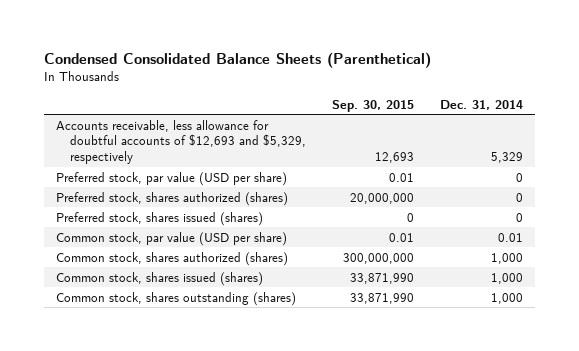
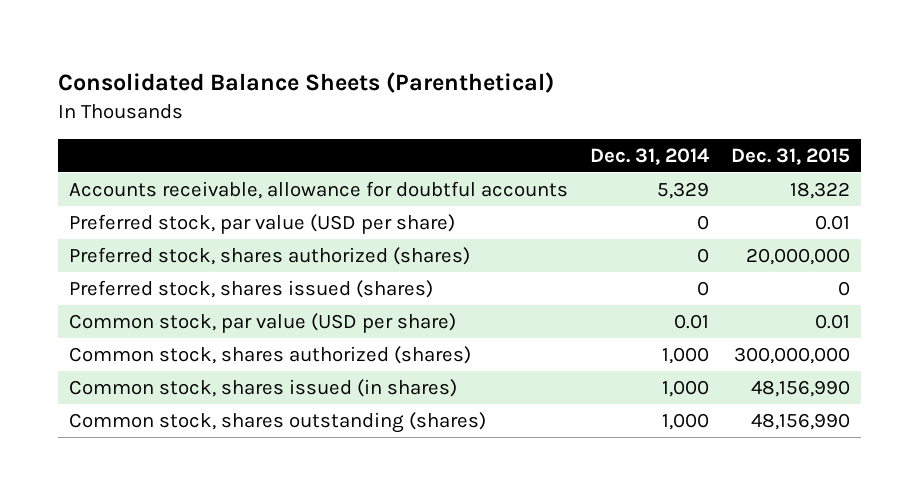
[43,51,431,68] Condensed Consolidated Balance Sheets (Parenthetical) -> [58,72,555,94] Consolidated Balance Sheets (Parenthetical)
[331,99,414,112] Sep. 30, 2015 -> none
none -> [730,147,850,165] Dec. 31, 2015
[56,119,307,165] Accounts receivable, less allowance for doubtful accounts of $12,693 and $5,329, respectively -> [69,181,569,200] Accounts receivable, allowance for doubtful accounts
[56,271,264,286] Common stock, shares issued (shares) -> [69,379,458,398] Common stock, shares issued (in shares)

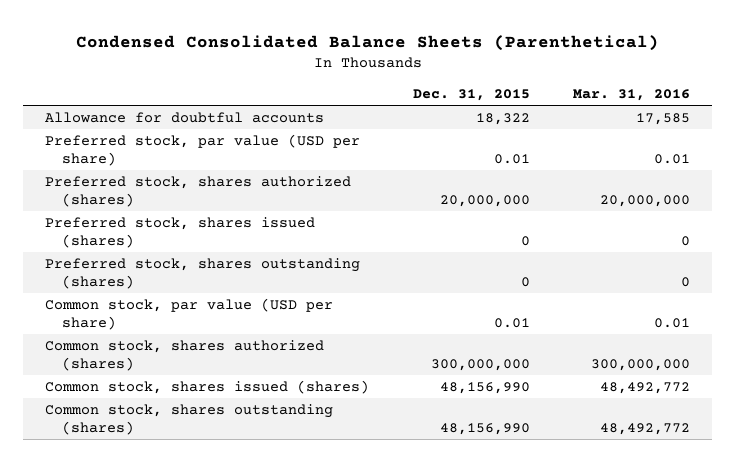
[58,72,555,94] Consolidated Balance Sheets (Parenthetical) -> [75,34,659,51] Condensed Consolidated Balance Sheets (Parenthetical)
[590,147,710,165] Dec. 31, 2014 -> none
none -> [573,89,691,102] Mar. 31, 2016
[69,181,569,200] Accounts receivable, allowance for doubtful accounts -> [44,111,324,123] Allowance for doubtful accounts
none -> [44,257,360,289] Preferred stock, shares outstanding (shares)
[69,379,458,398] Common stock, shares issued (in shares) -> [44,379,369,394] Common stock, shares issued (shares)

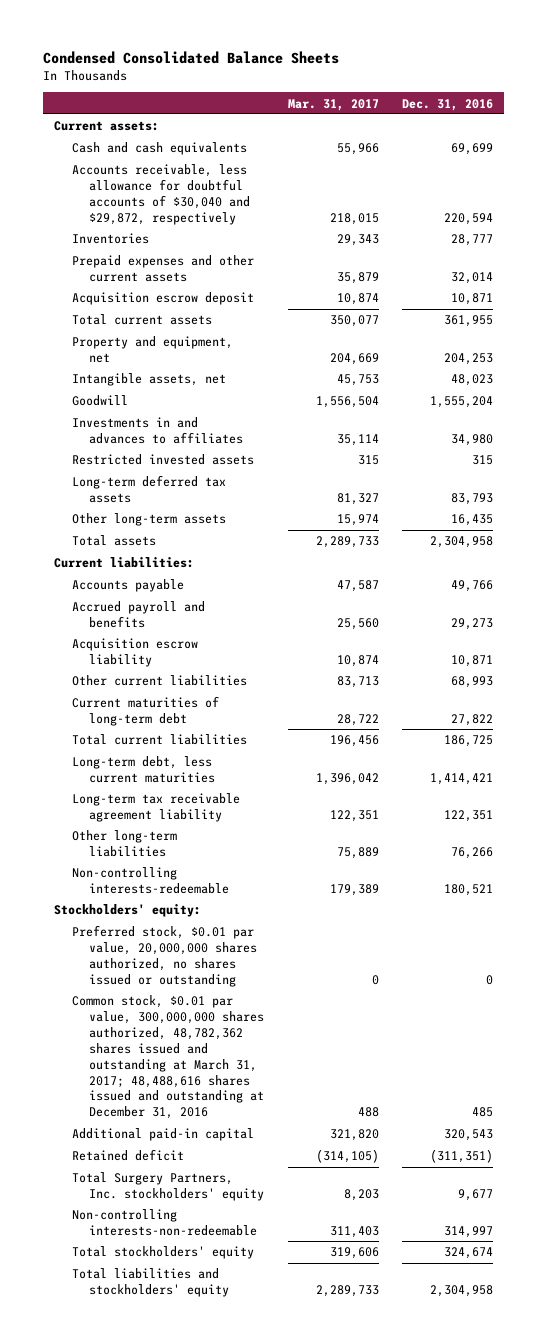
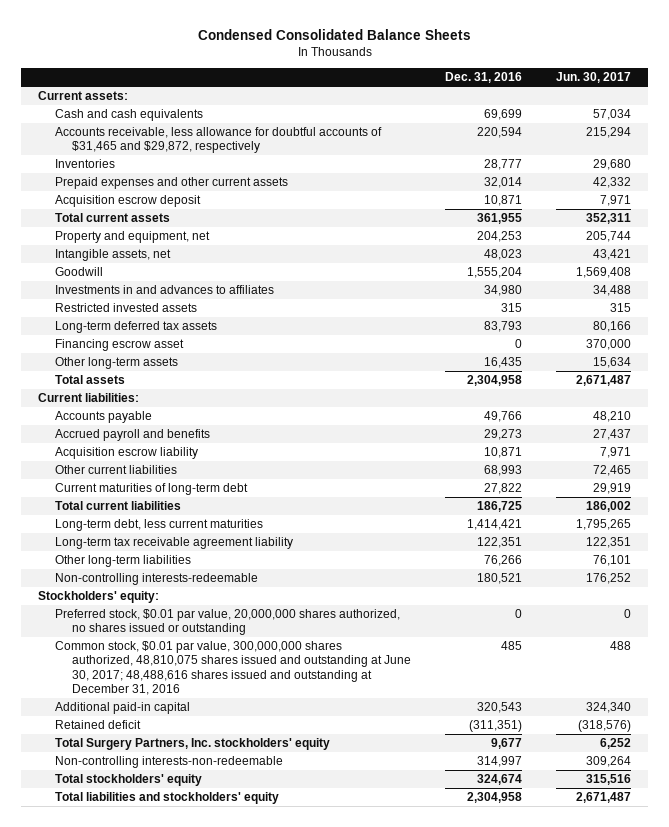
[287,98,379,111] Mar. 31, 2017 -> none
none -> [555,72,631,84] Jun. 30, 2017
[71,164,251,225] Accounts receivable, less allowance for doubtful accounts of $30,040 and $29,872, respectively -> [55,127,383,154] Accounts receivable, less allowance for doubtful accounts of $31,465 and $29,872, respectively
none -> [55,339,185,352] Financing escrow asset
[71,995,265,1120] Common stock, $0.01 par value, 300,000,000 shares authorized, 48,782,362 shares issued and outstanding at March 31, 2017; 48,488,616 shares issued and outstanding at December 31, 2016 -> [55,641,412,695] Common stock, $0.01 par value, 300,000,000 shares authorized, 48,810,075 shares issued and outstanding at June 30, 2017; 48,488,616 shares issued and outstanding at December 31, 2016

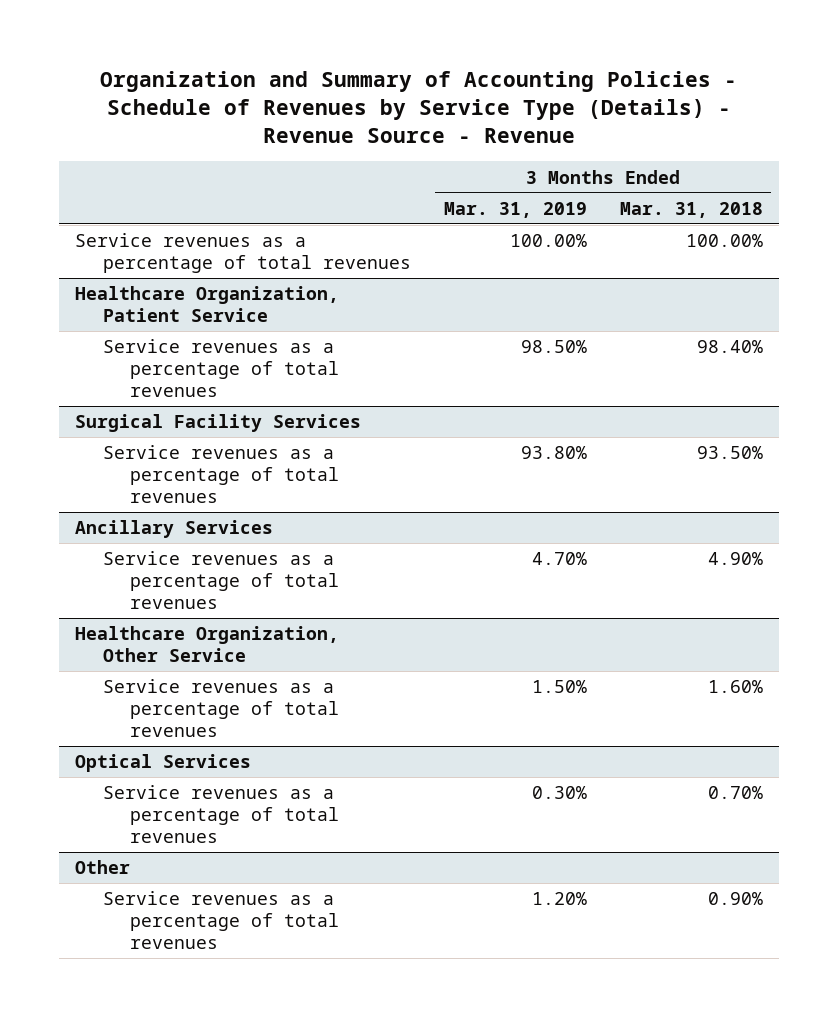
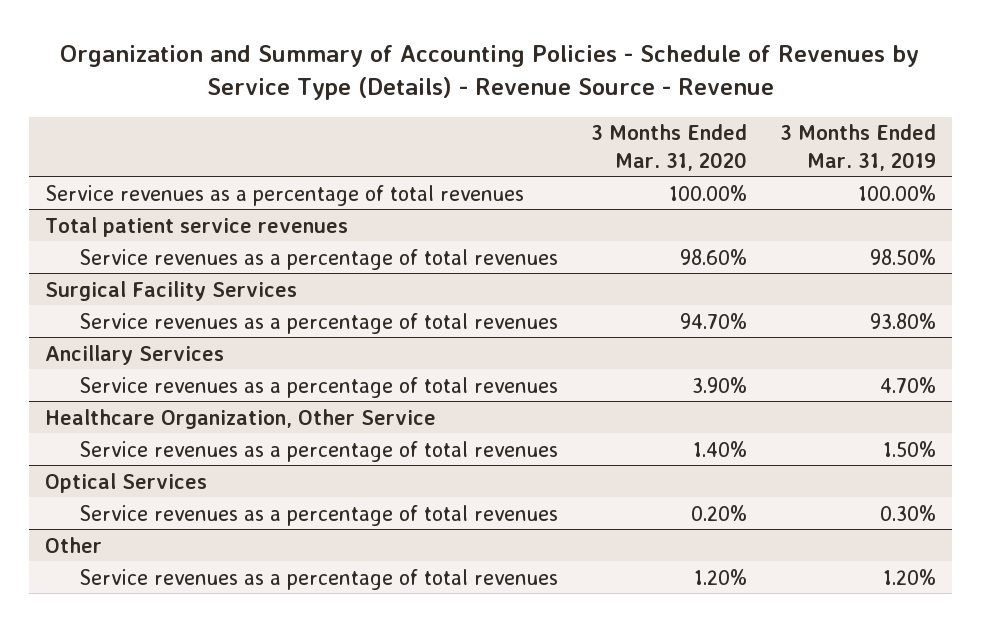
[619,201,763,218] Mar. 31, 2018 -> none
none -> [590,124,747,171] 3 Months Ended Mar. 31, 2020
[75,286,340,323] Healthcare Organization, Patient Service -> [45,216,349,237] Total patient service revenues

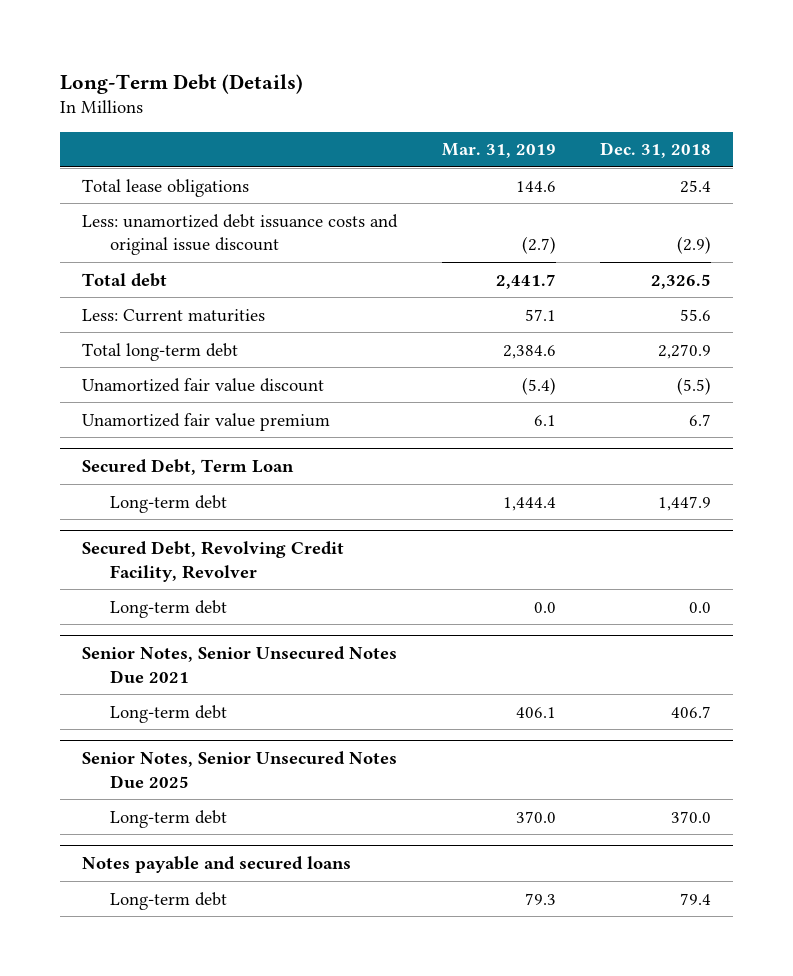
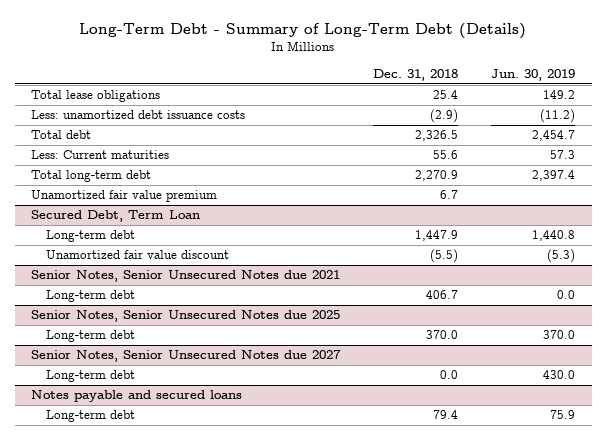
[60,73,304,94] Long-Term Debt (Details) -> [79,23,527,40] Long-Term Debt - Summary of Long-Term Debt (Details)
[441,143,556,159] Mar. 31, 2019 -> none
none -> [491,68,576,81] Jun. 30, 2019
[82,213,399,256] Less: unamortized debt issuance costs and original issue discount -> [31,110,246,120] Less: unamortized debt issuance costs
[82,377,325,392] Unamortized fair value discount -> none
[82,541,345,582] Secured Debt, Revolving Credit Facility, Revolver -> none
[109,599,227,618] Long-term debt -> none
none -> [46,250,230,260] Unamortized fair value discount
[82,646,398,684] Senior Notes, Senior Unsecured Notes Due 2021 -> [31,270,341,283] Senior Notes, Senior Unsecured Notes due 2021
[82,751,398,789] Senior Notes, Senior Unsecured Notes Due 2025 -> [31,310,341,323] Senior Notes, Senior Unsecured Notes due 2025
none -> [31,350,342,363] Senior Notes, Senior Unsecured Notes due 2027
none -> [46,370,136,383] Long-term debt

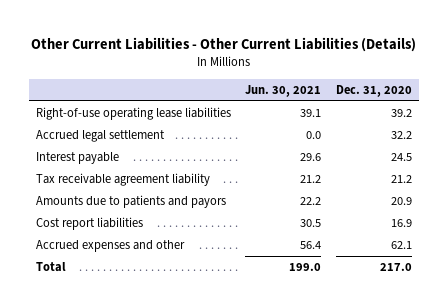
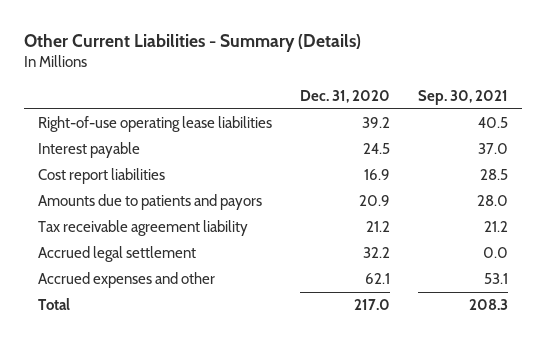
[30,36,416,52] Other Current Liabilities - Other Current Liabilities (Details) -> [23,34,361,53] Other Current Liabilities - Summary (Details)
[245,84,322,97] Jun. 30, 2021 -> none
none -> [418,89,509,105] Sep. 30, 2021
[36,195,227,209] Amounts due to patients and payors -> [37,194,262,211] Amounts due to patients and payors
[36,173,211,187] Tax receivable agreement liability -> [37,220,248,237] Tax receivable agreement liability
[36,130,166,143] Accrued legal settlement -> [37,246,196,263] Accrued legal settlement

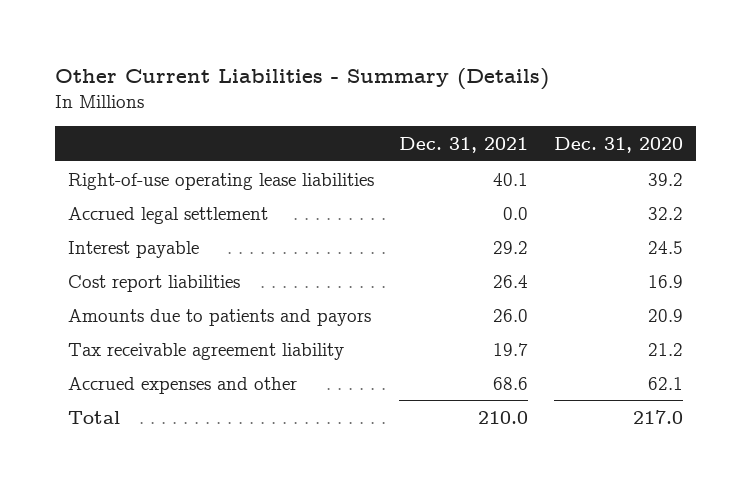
[418,89,509,105] Sep. 30, 2021 -> none
none -> [399,136,529,153] Dec. 31, 2021
[37,246,196,263] Accrued legal settlement -> [67,206,268,224] Accrued legal settlement

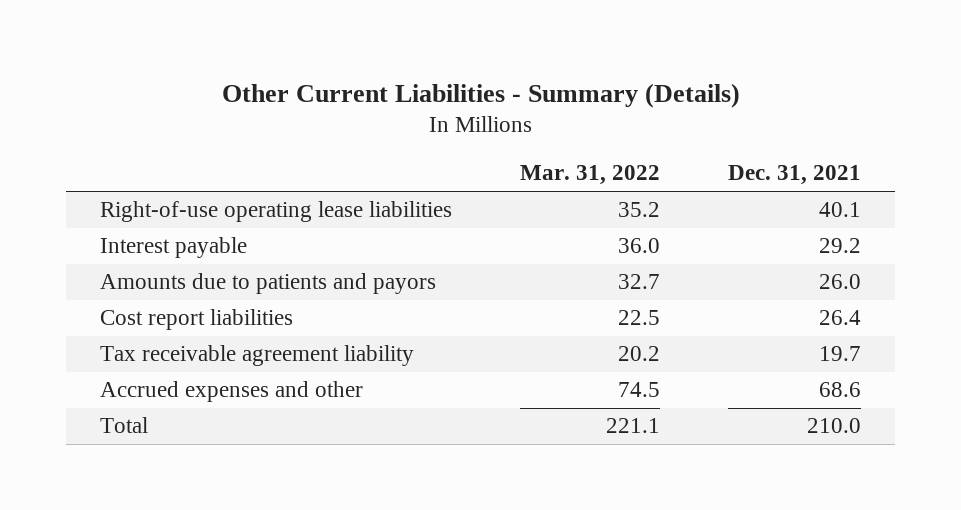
[553,136,683,153] Dec. 31, 2020 -> none
none -> [520,165,661,186] Mar. 31, 2022
[67,206,268,224] Accrued legal settlement -> none
[67,274,240,292] Cost report liabilities -> [100,309,294,331] Cost report liabilities

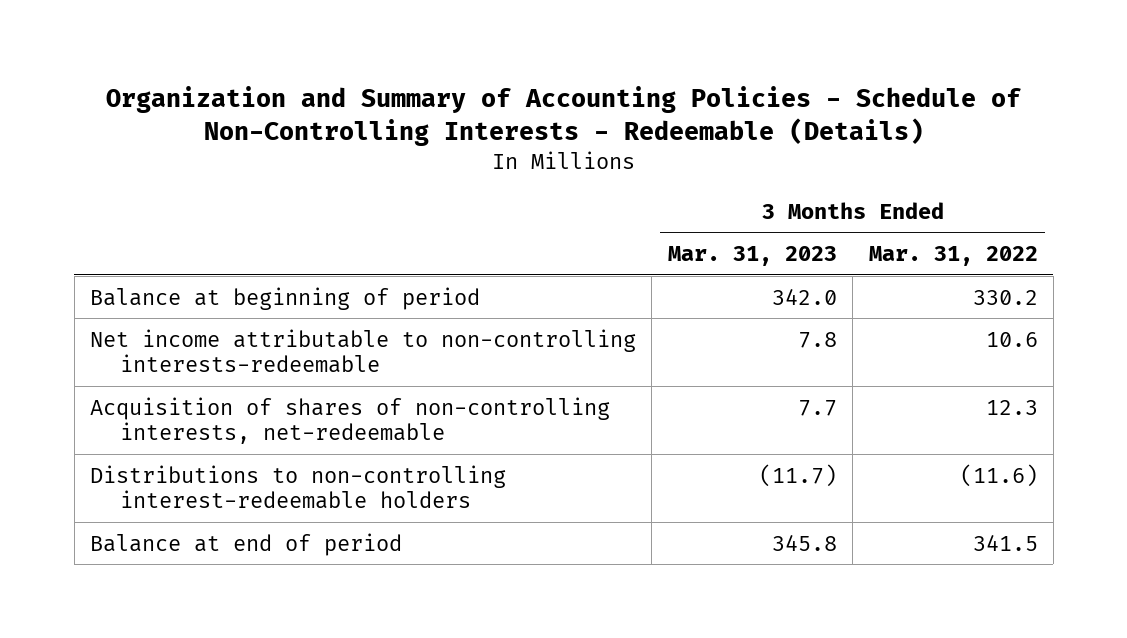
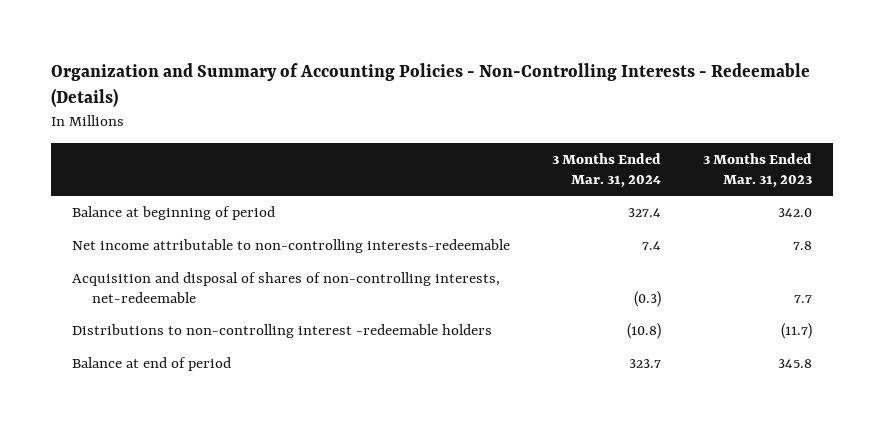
[105,86,1021,147] Organization and Summary of Accounting Policies - Schedule of Non-Controlling Interests - Redeemable (Details) -> [50,63,810,108] Organization and Summary of Accounting Policies - Non-Controlling Interests - Redeemable (Details)
[868,246,1038,267] Mar. 31, 2022 -> none
none -> [552,152,662,187] 3 Months Ended Mar. 31, 2024
[89,396,610,445] Acquisition of shares of non-controlling interests, net-redeemable -> [72,272,501,303] Acquisition and disposal of shares of non-controlling interests, net-redeemable
[89,464,506,510] Distributions to non-controlling interest-redeemable holders -> [72,324,493,339] Distributions to non-controlling interest -redeemable holders

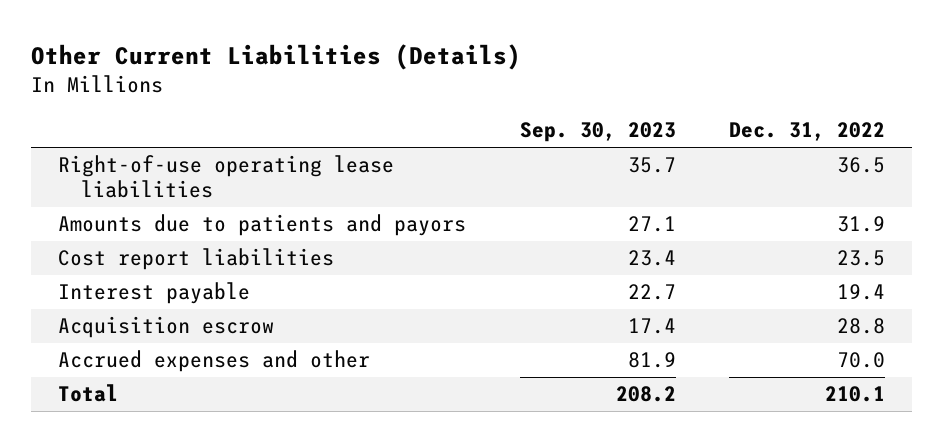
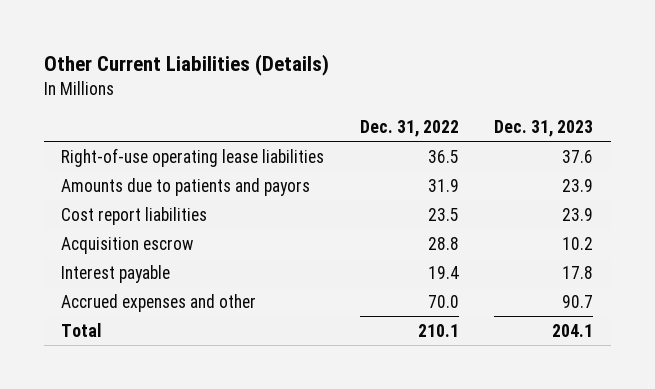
[519,122,676,143] Sep. 30, 2023 -> none
none -> [494,120,594,138] Dec. 31, 2023
[58,282,251,305] Interest payable -> [61,264,171,283] Interest payable

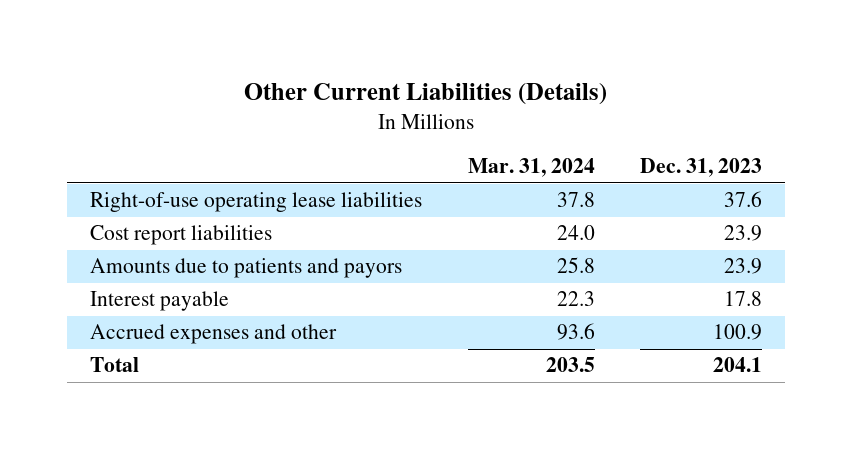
[359,120,459,138] Dec. 31, 2022 -> none
none -> [467,158,595,178] Mar. 31, 2024
[61,236,194,254] Acquisition escrow -> none
[61,177,311,196] Amounts due to patients and payors -> [89,258,402,279] Amounts due to patients and payors
[562,294,594,308] 90.7 -> [713,324,763,341] 100.9

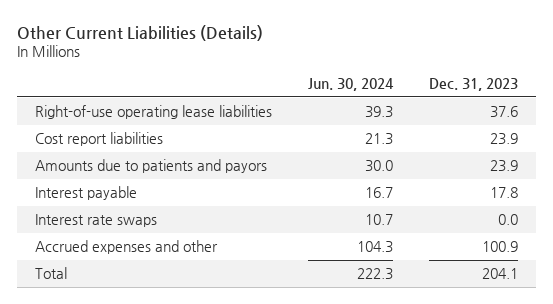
[467,158,595,178] Mar. 31, 2024 -> none
none -> [307,77,394,91] Jun. 30, 2024
none -> [35,214,158,228] Interest rate swaps

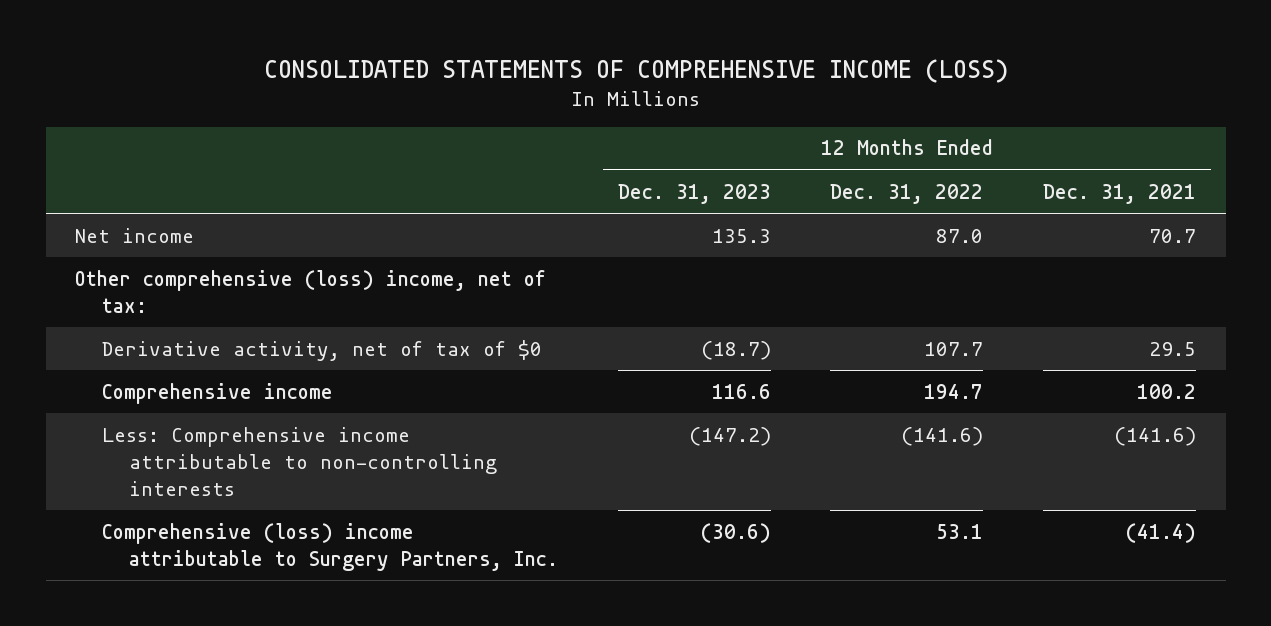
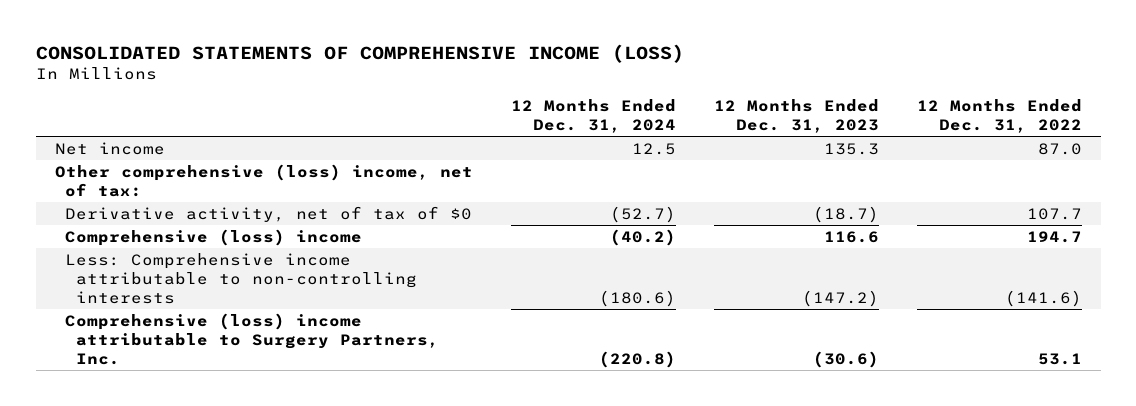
[1042,183,1196,204] Dec. 31, 2021 -> none
none -> [510,99,676,133] 12 Months Ended Dec. 31, 2024
[102,382,334,404] Comprehensive income -> [65,228,363,246] Comprehensive (loss) income

